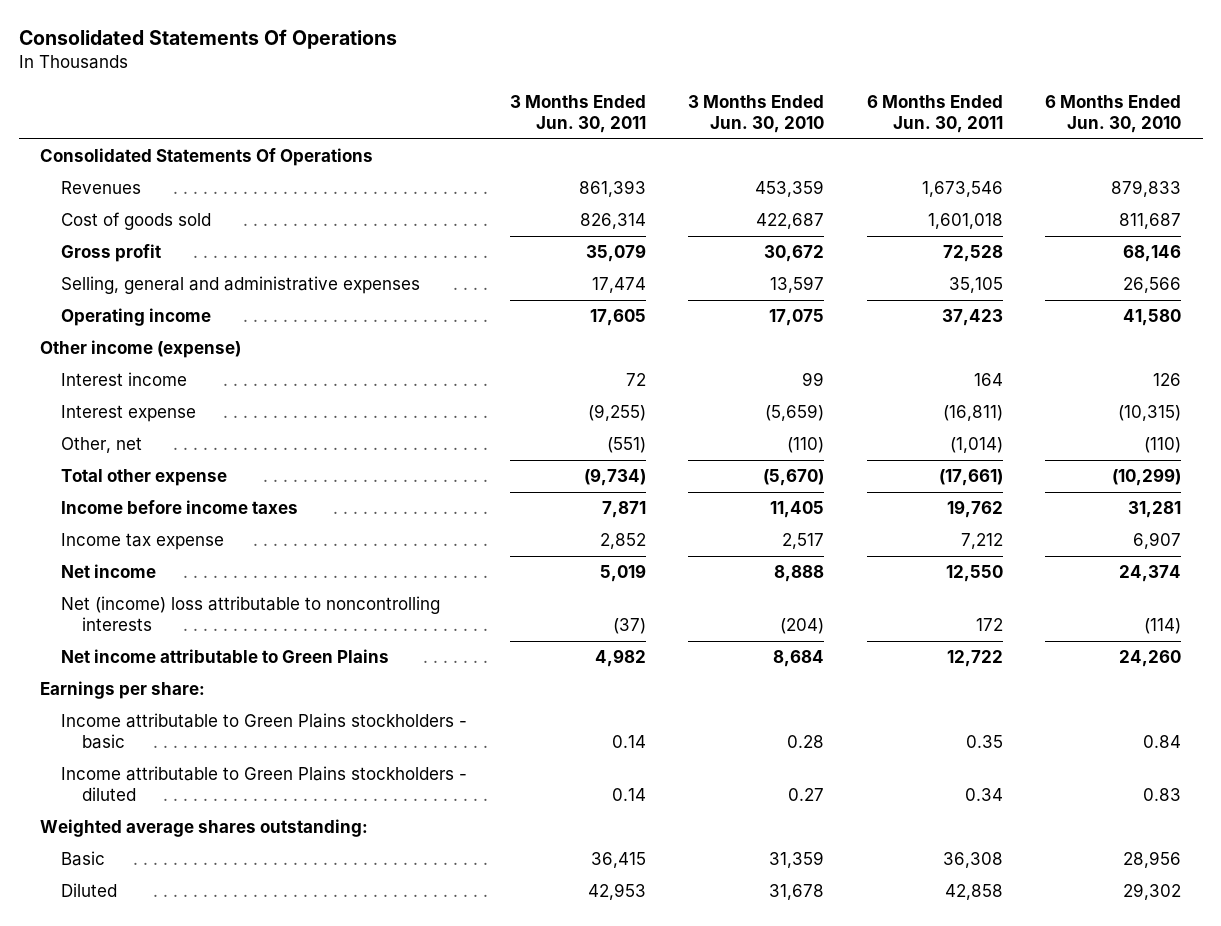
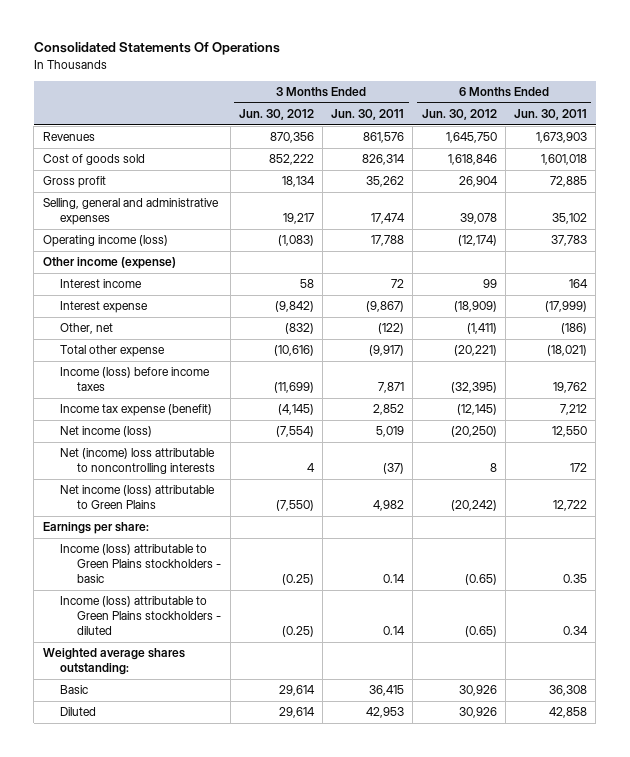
[688,94,825,134] 3 Months Ended Jun. 30, 2010 -> none
[1045,94,1182,134] 6 Months Ended Jun. 30, 2010 -> none
none -> [238,108,314,120] Jun. 30, 2012
none -> [421,108,497,120] Jun. 30, 2012
[39,148,373,167] Consolidated Statements Of Operations -> none
[578,180,646,198] 861,393 -> [363,132,405,144] 861,576
[921,181,1003,198] 1,673,546 -> [535,132,587,144] 1,673,903
[585,244,646,263] 35,079 -> [366,176,405,188] 35,262
[942,245,1003,263] 72,528 -> [549,176,587,188] 72,885
[948,277,1003,294] 35,105 -> [551,213,587,225] 35,102
[61,308,212,327] Operating income -> [42,235,168,248] Operating income (loss)
[589,309,646,327] 17,605 -> [371,235,405,247] 17,788
[941,309,1003,327] 37,423 -> [550,235,587,247] 37,783
[587,404,646,422] (9,255) -> [366,301,405,313] (9,867)
[942,405,1003,422] (16,811) -> [544,301,587,313] (17,999)
[606,437,646,454] (551) -> [378,323,405,335] (122)
[949,437,1003,454] (1,014) -> [560,323,587,335] (186)
[583,468,646,487] (9,734) -> [369,345,405,357] (9,917)
[938,469,1003,487] (17,661) -> [546,345,587,357] (18,021)
[61,500,299,515] Income before income taxes -> [59,367,210,392] Income (loss) before income taxes
[61,533,225,551] Income tax expense -> [59,404,212,417] Income tax expense (benefit)
[61,564,157,579] Net income -> [59,426,152,438] Net income (loss)
[61,649,390,664] Net income attributable to Green Plains -> [59,485,215,510] Net income (loss) attributable to Green Plains
[61,713,468,750] Income attributable to Green Plains stockholders - basic -> [59,544,222,584] Income (loss) attributable to Green Plains stockholders - basic
[61,766,468,802] Income attributable to Green Plains stockholders - diluted -> [59,596,222,636] Income (loss) attributable to Green Plains stockholders - diluted

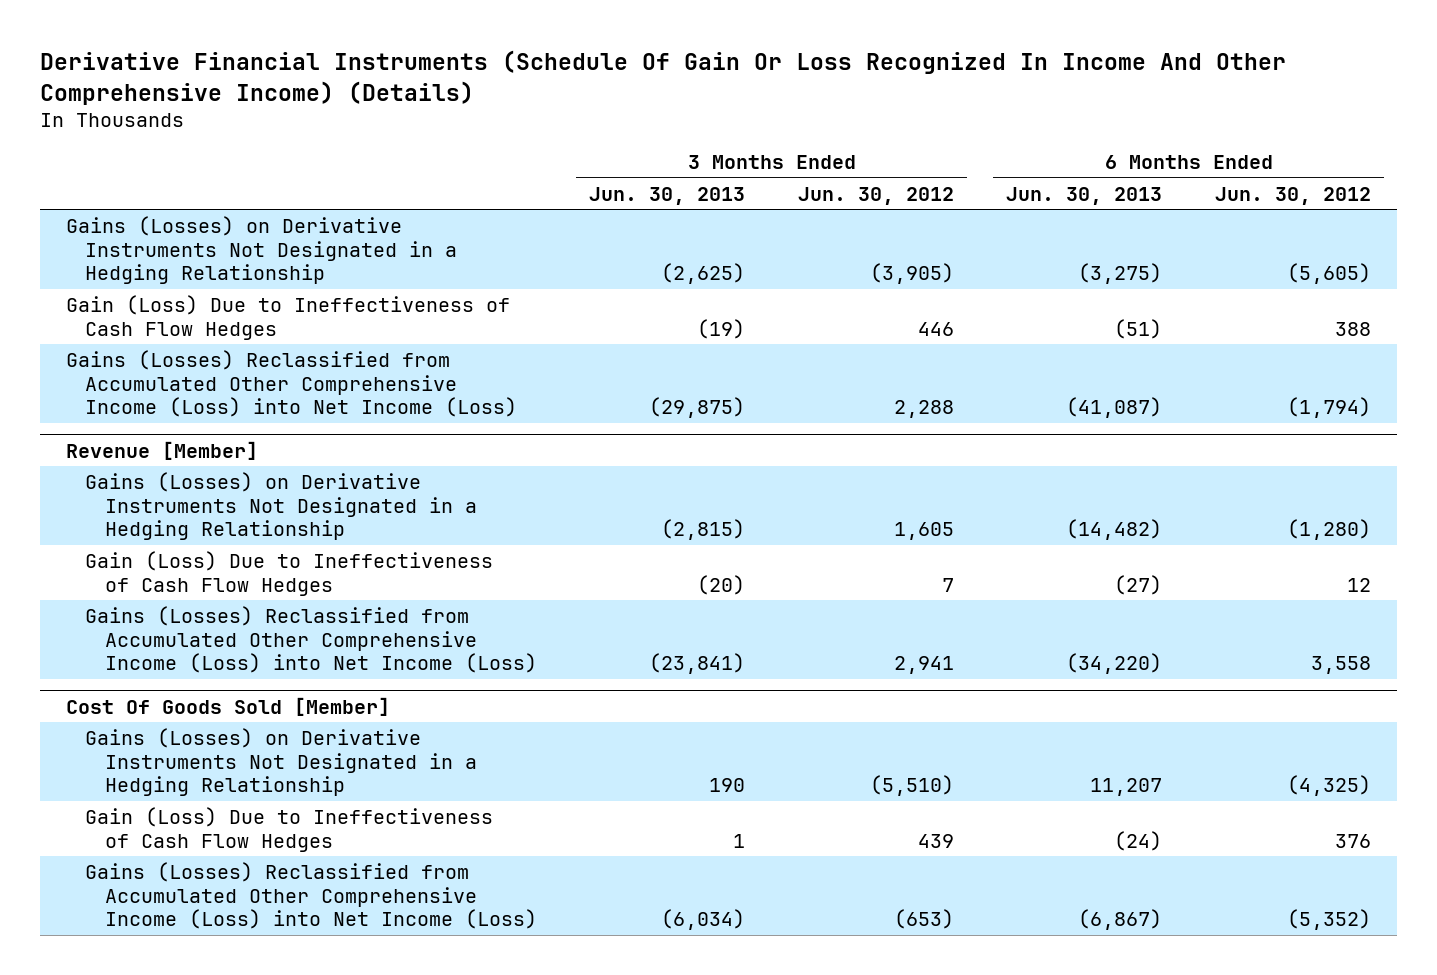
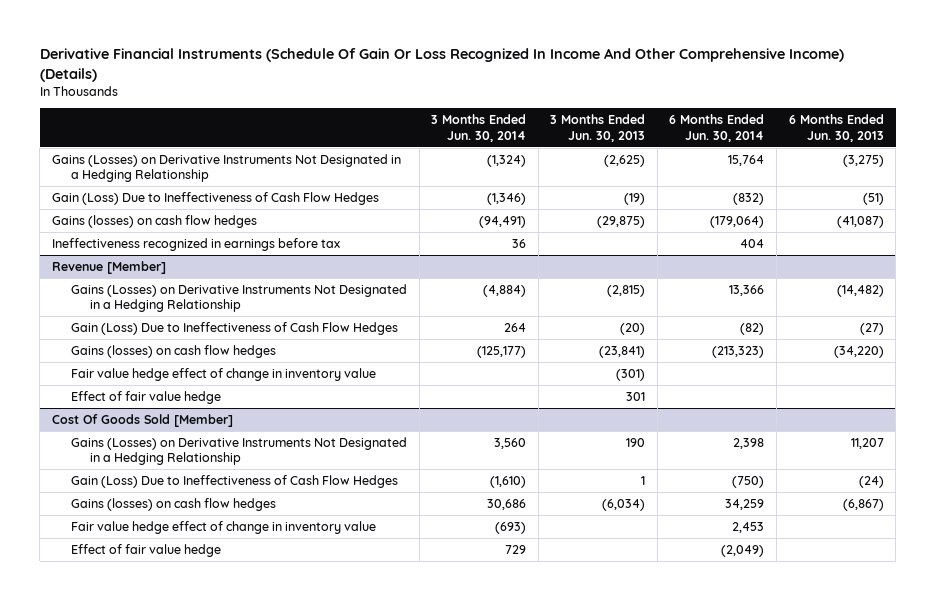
[797,186,954,205] Jun. 30, 2012 -> none
[1214,186,1371,205] Jun. 30, 2012 -> none
none -> [431,114,527,142] 3 Months Ended Jun. 30, 2014
none -> [669,114,765,142] 6 Months Ended Jun. 30, 2014
[66,349,518,418] Gains (Losses) Reclassified from Accumulated Other Comprehensive Income (Loss) into Net Income (Loss) -> [51,214,257,228] Gains (losses) on cash flow hedges
none -> [51,237,340,251] Ineffectiveness recognized in earnings before tax
[85,605,537,674] Gains (Losses) Reclassified from Accumulated Other Comprehensive Income (Loss) into Net Income (Loss) -> [70,344,276,358] Gains (losses) on cash flow hedges
none -> [70,367,376,381] Fair value hedge effect of change in inventory value
none -> [70,390,221,404] Effect of fair value hedge
[85,861,537,930] Gains (Losses) Reclassified from Accumulated Other Comprehensive Income (Loss) into Net Income (Loss) -> [70,497,276,511] Gains (losses) on cash flow hedges
none -> [70,520,376,534] Fair value hedge effect of change in inventory value
none -> [70,543,221,557] Effect of fair value hedge

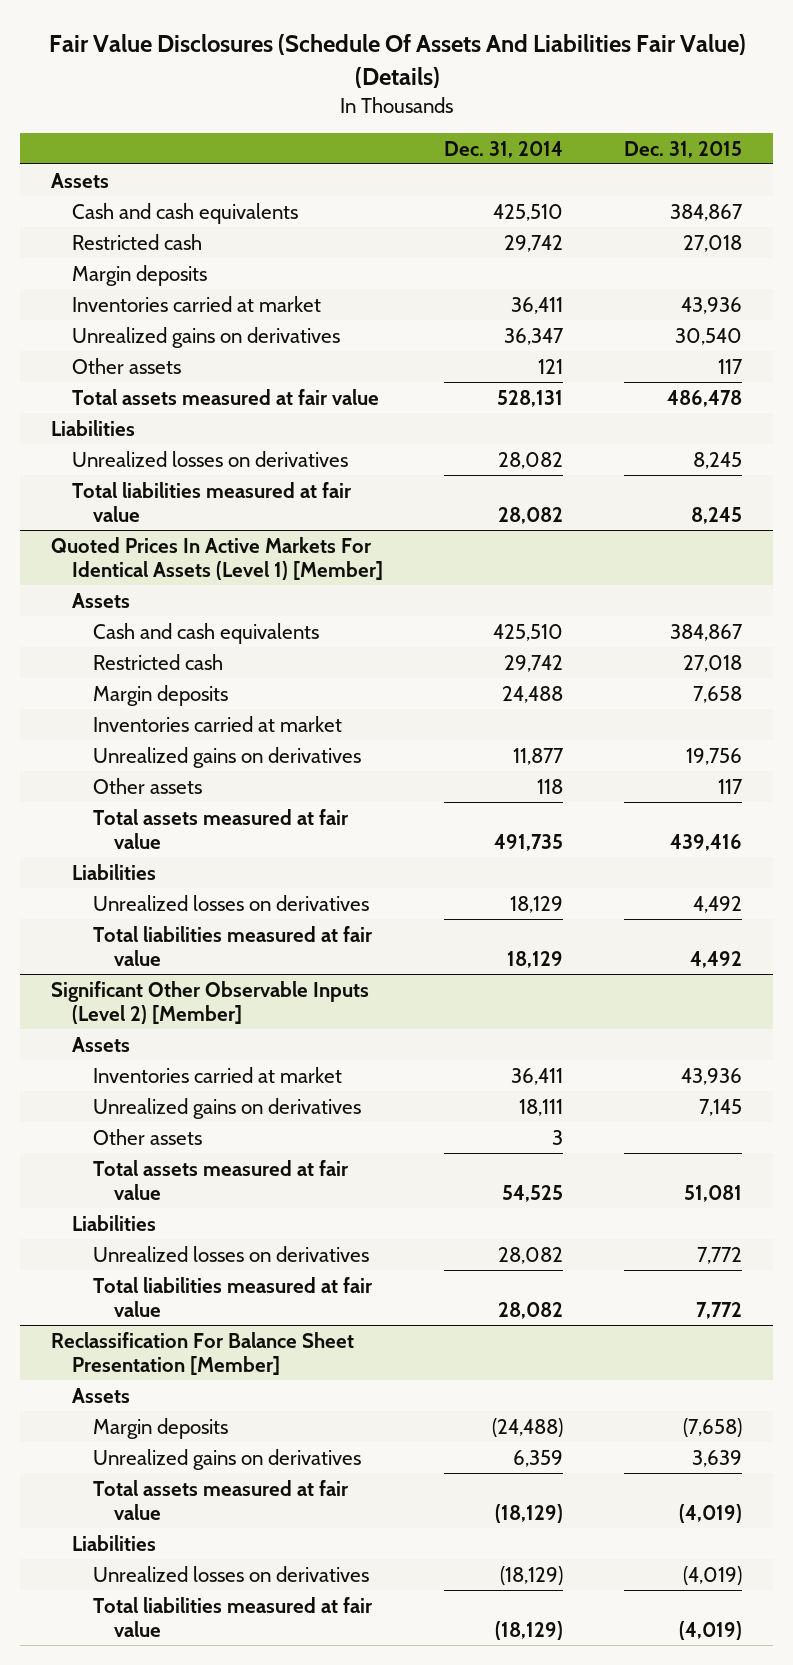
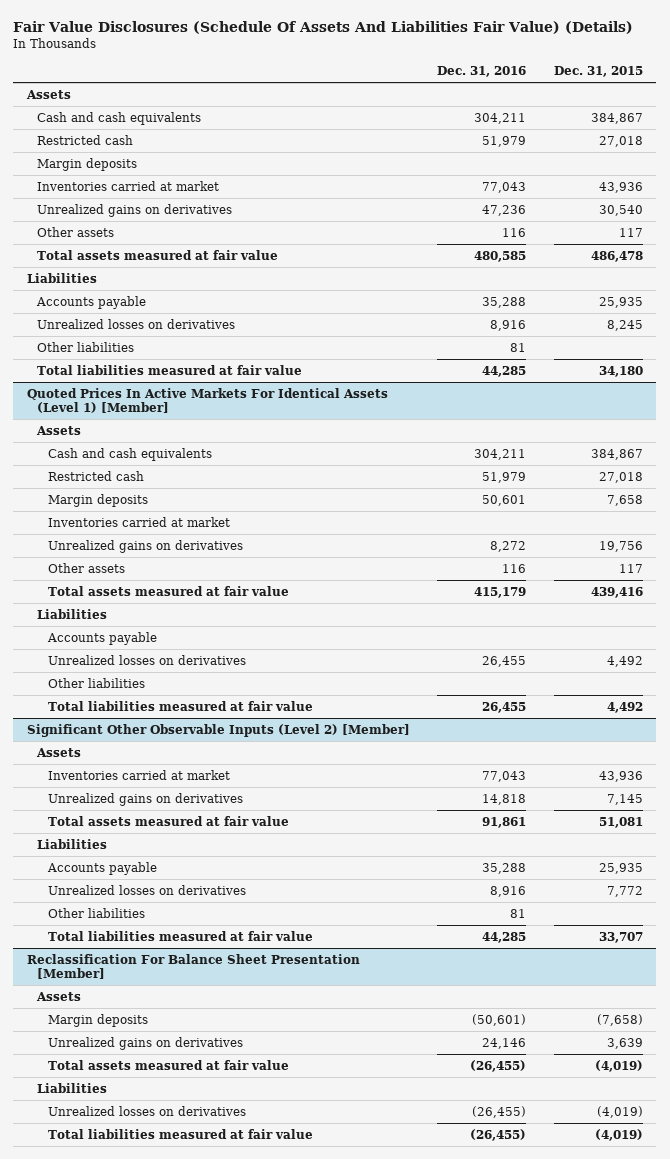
[444,140,564,158] Dec. 31, 2014 -> none
none -> [437,66,527,78] Dec. 31, 2016
none -> [36,295,147,309] Accounts payable
none -> [37,341,135,352] Other liabilities
[691,506,743,524] 8,245 -> [598,365,643,377] 34,180
none -> [46,631,157,645] Accounts payable
none -> [47,677,145,688] Other liabilities
[93,1128,203,1145] Other assets -> none
none -> [46,861,157,875] Accounts payable
none -> [47,907,145,918] Other liabilities
[696,1301,743,1319] 7,772 -> [598,931,643,943] 33,707

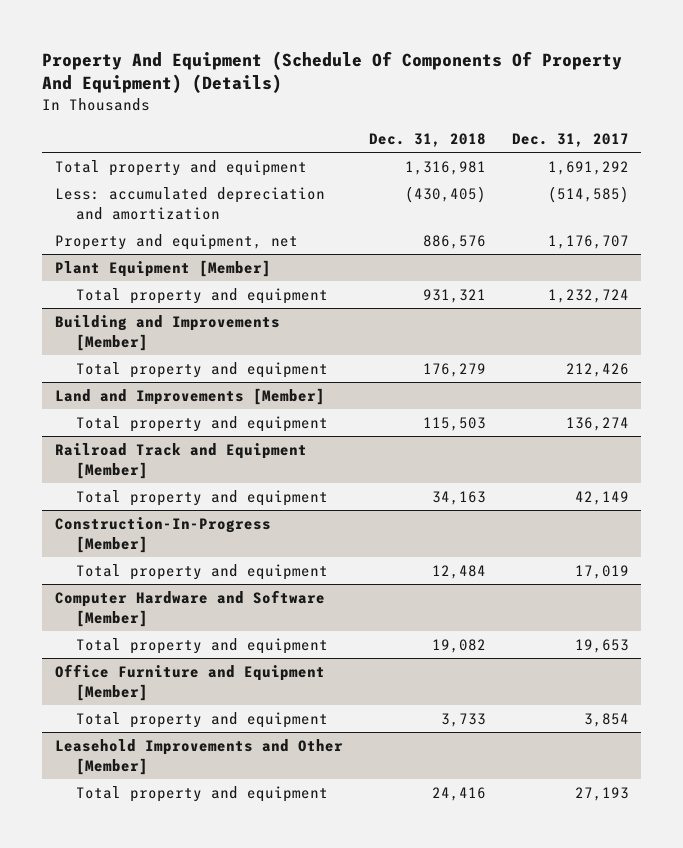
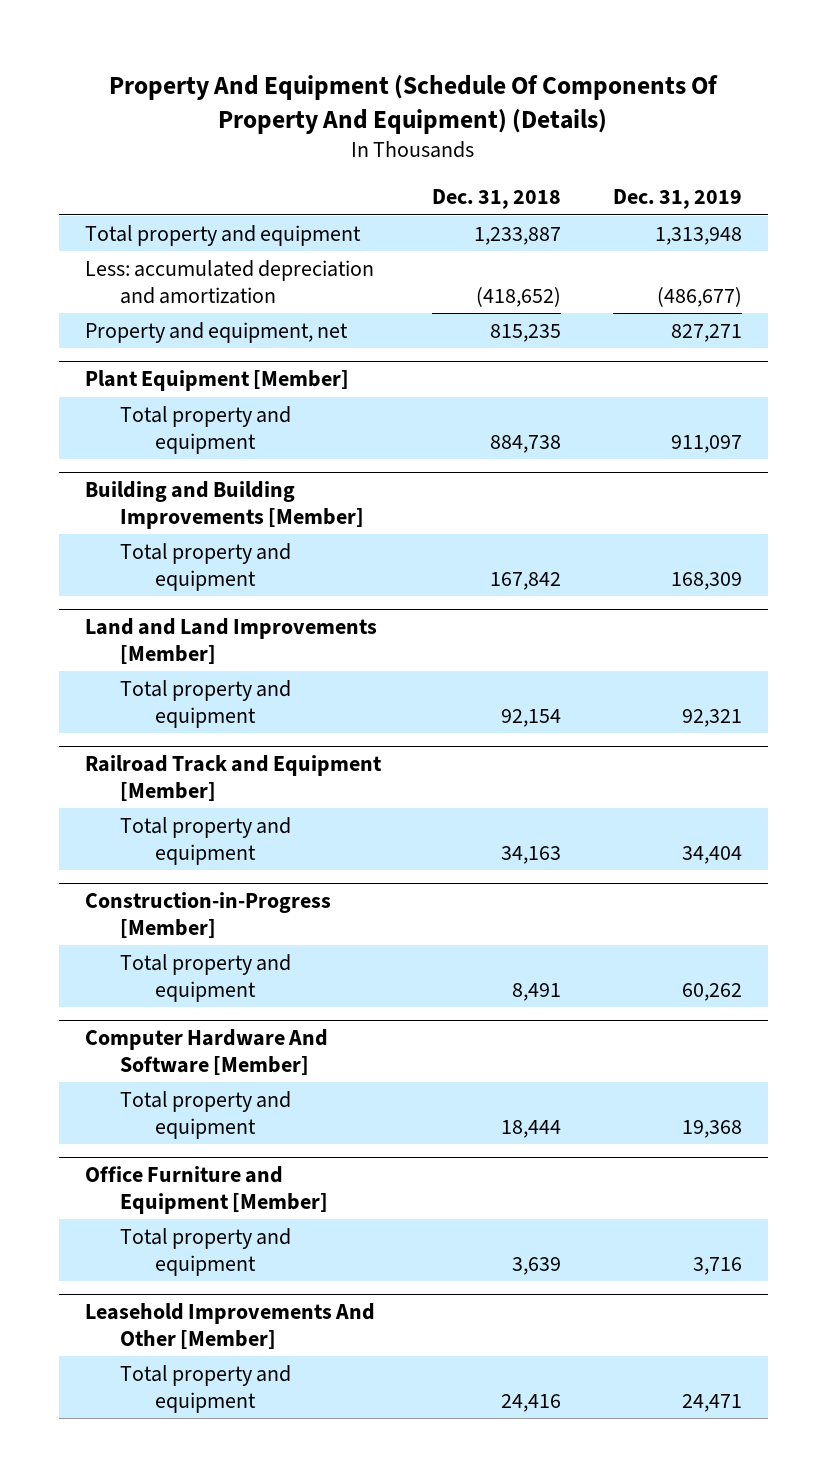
[511,132,629,147] Dec. 31, 2017 -> none
none -> [612,189,742,210] Dec. 31, 2019
[404,160,486,175] 1,316,981 -> [474,226,562,245] 1,233,887
[404,185,486,203] (430,405) -> [476,286,562,307] (418,652)
[422,234,486,249] 886,576 -> [490,323,562,342] 815,235
[422,288,486,303] 931,321 -> [490,434,562,453] 884,738
[54,314,280,351] Building and Improvements [Member] -> [85,481,365,530] Building and Building Improvements [Member]
[422,362,486,377] 176,279 -> [490,571,562,590] 167,842
[54,387,325,405] Land and Improvements [Member] -> [85,618,378,665] Land and Land Improvements [Member]
[422,416,486,431] 115,503 -> [501,708,562,727] 92,154
[54,516,271,553] Construction-In-Progress [Member] -> [85,892,332,939] Construction-in-Progress [Member]
[431,564,486,579] 12,484 -> [512,982,562,1001] 8,491
[54,589,325,627] Computer Hardware and Software [Member] -> [85,1029,329,1076] Computer Hardware And Software [Member]
[431,638,486,653] 19,082 -> [501,1119,562,1138] 18,444
[440,712,486,727] 3,733 -> [512,1256,562,1275] 3,639
[54,738,343,775] Leasehold Improvements and Other [Member] -> [85,1303,376,1350] Leasehold Improvements And Other [Member]

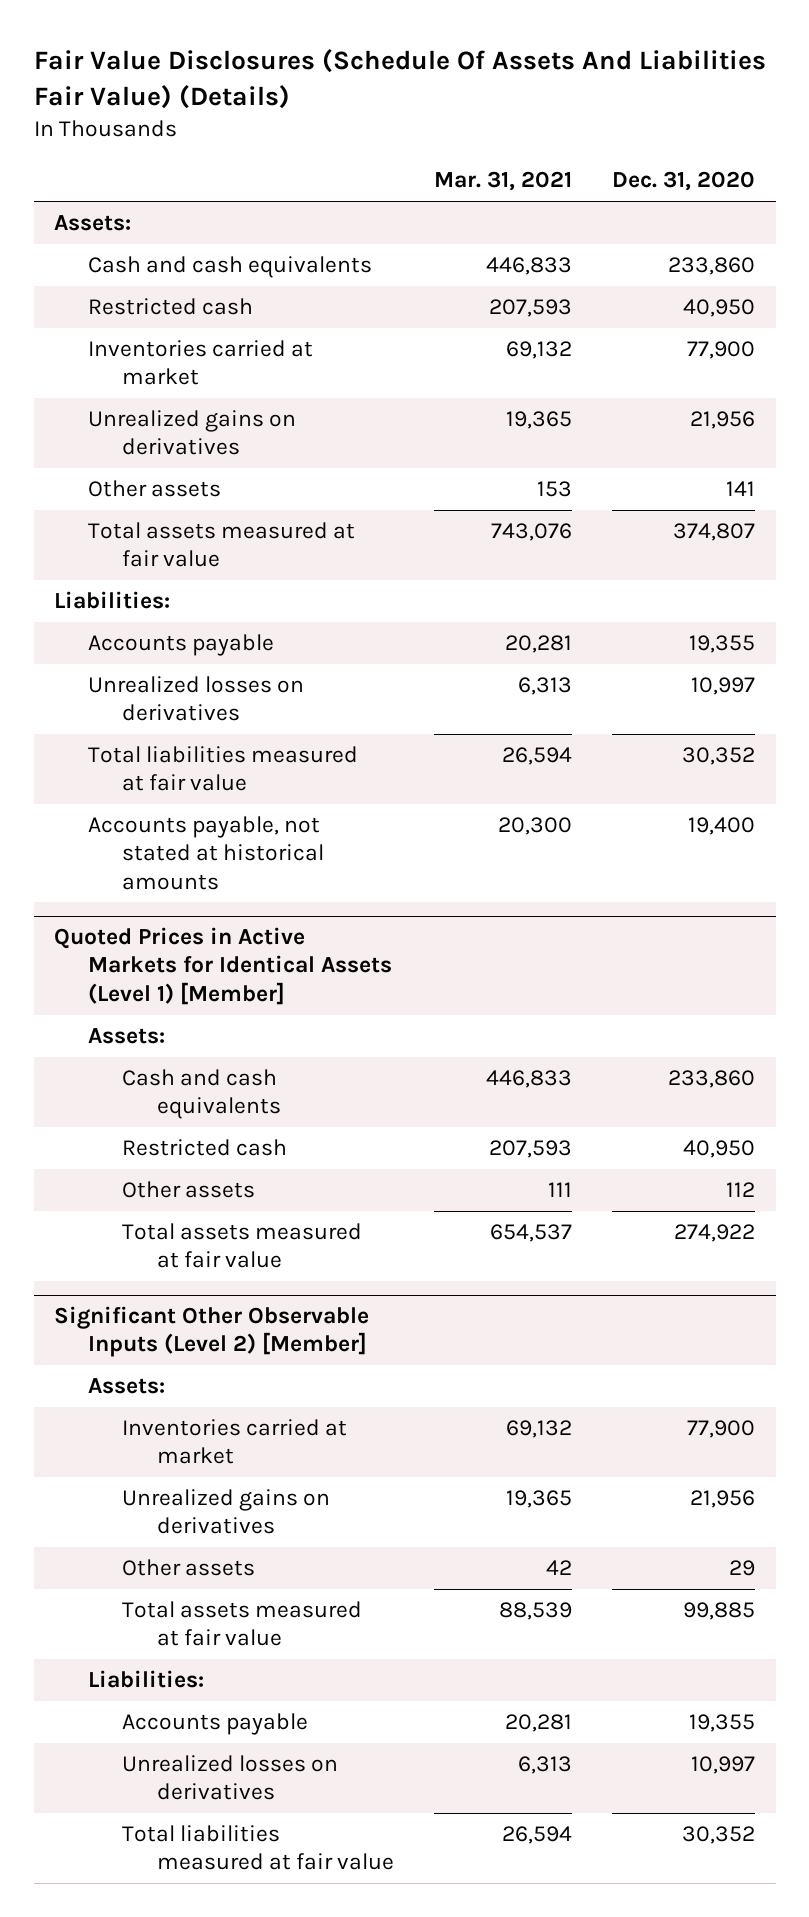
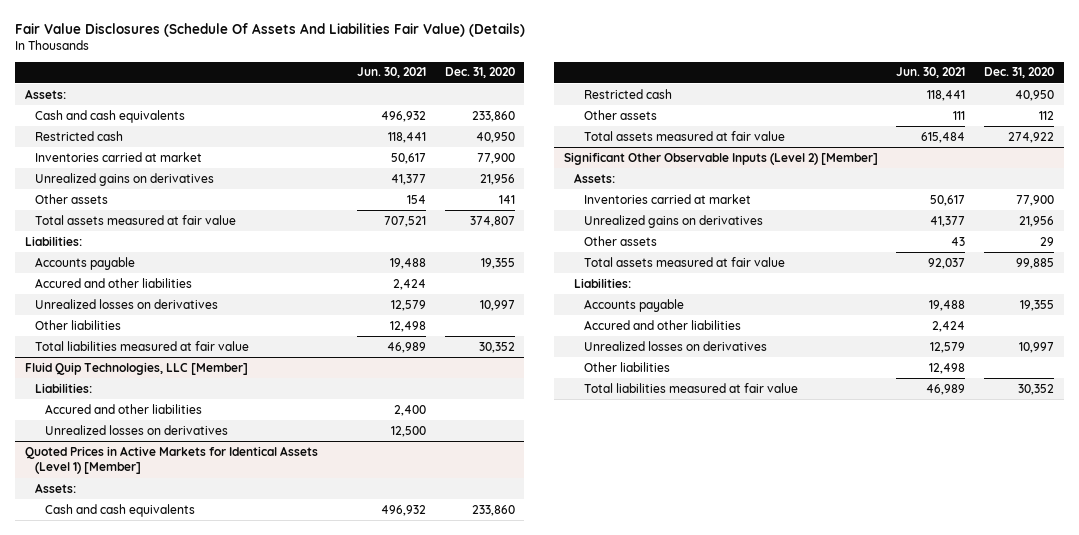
[433,171,572,192] Mar. 31, 2021 -> none
none -> [357,67,427,79] Jun. 30, 2021
none -> [34,277,192,288] Accured and other liabilities
none -> [34,319,121,330] Other liabilities
[88,816,325,890] Accounts payable, not stated at historical amounts -> none
none -> [24,361,248,375] Fluid Quip Technologies, LLC [Member]
none -> [34,382,92,393] Liabilities:
none -> [45,403,203,414] Accured and other liabilities
none -> [45,424,229,435] Unrealized losses on derivatives
none -> [584,319,742,330] Accured and other liabilities
none -> [584,361,671,372] Other liabilities

